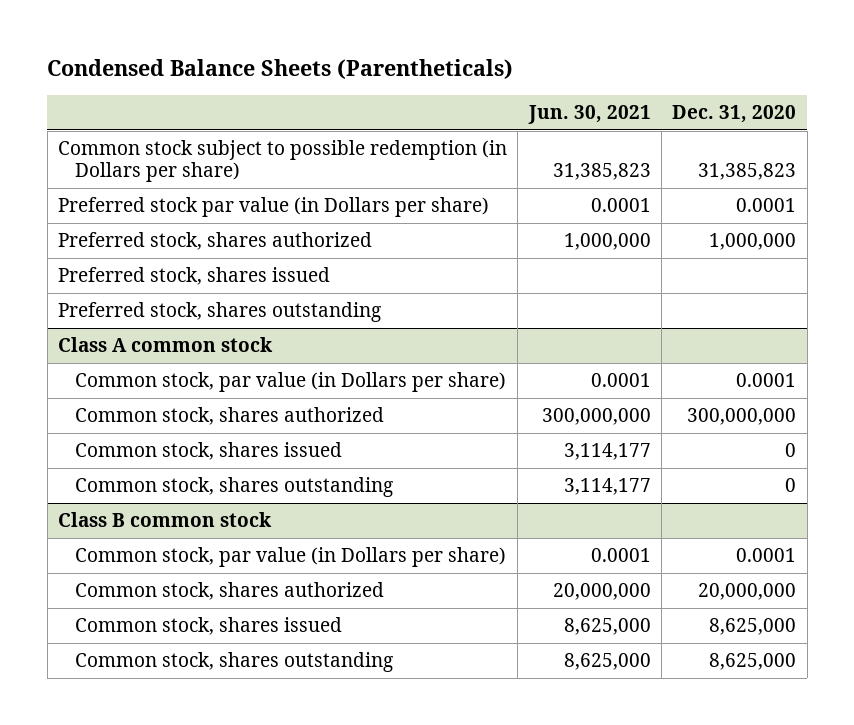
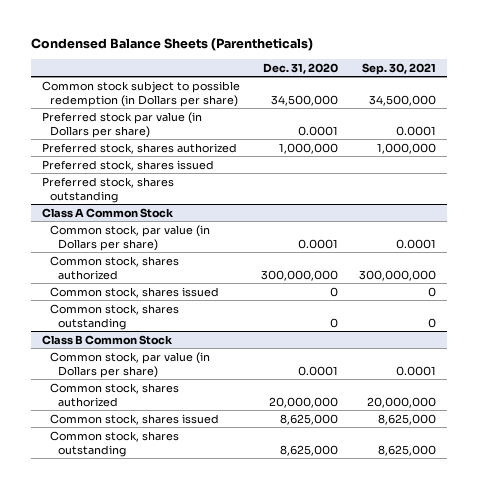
[527,105,651,125] Jun. 30, 2021 -> none
none -> [362,62,437,75] Sep. 30, 2021
[698,163,797,181] 31,385,823 -> [270,94,338,106] 34,500,000
[57,337,273,353] Class A common stock -> [41,207,174,218] Class A Common Stock
[57,512,272,528] Class B common stock -> [41,334,173,345] Class B Common Stock

